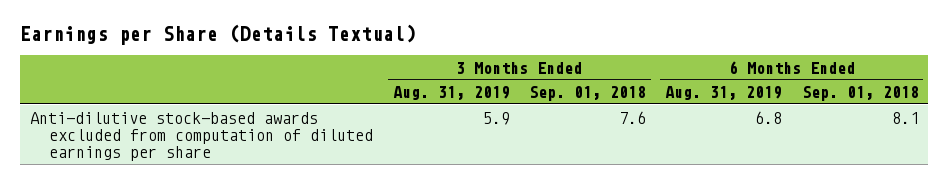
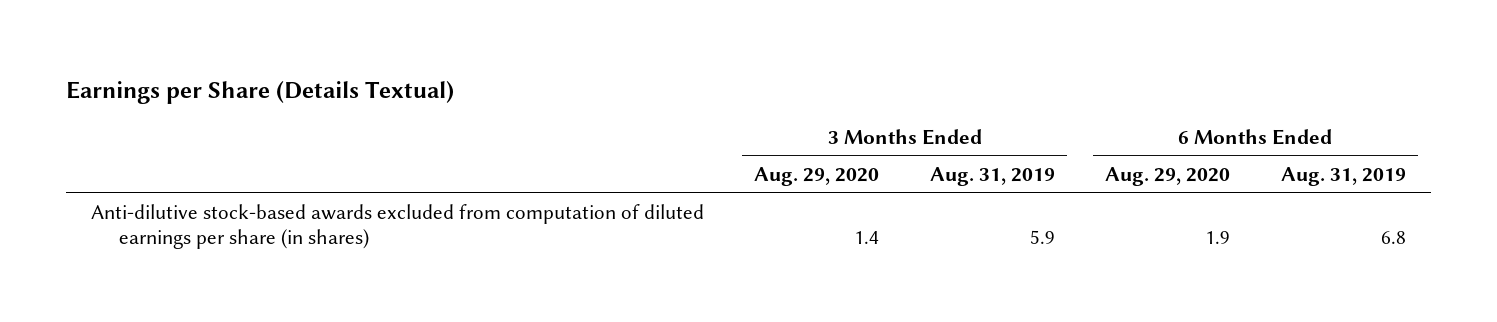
[528,85,646,101] Sep. 01, 2018 -> none
[801,85,919,101] Sep. 01, 2018 -> none
none -> [754,167,880,187] Aug. 29, 2020
none -> [1105,167,1231,187] Aug. 29, 2020
[29,111,374,161] Anti-dilutive stock-based awards excluded from computation of diluted earnings per share -> [90,204,704,249] Anti-dilutive stock-based awards excluded from computation of diluted earnings per share (in shares)

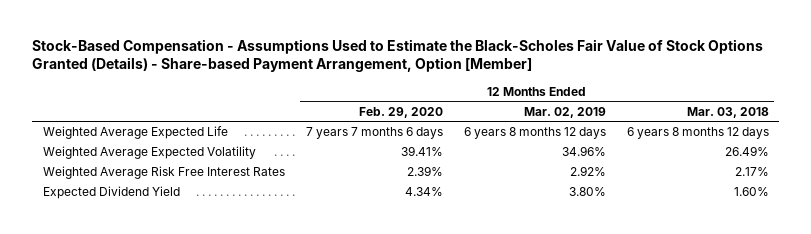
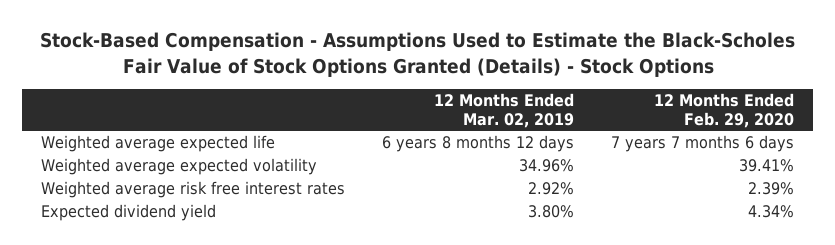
[32,38,764,73] Stock-Based Compensation - Assumptions Used to Estimate the Black-Scholes Fair Value of Stock Options Granted (Details) - Share-based Payment Arrangement, Option [Member] -> [39,32,795,77] Stock-Based Compensation - Assumptions Used to Estimate the Black-Scholes Fair Value of Stock Options Granted (Details) - Stock Options
[686,106,769,118] Mar. 03, 2018 -> none
[42,126,228,140] Weighted Average Expected Life -> [40,135,275,153] Weighted average expected life
[42,146,256,160] Weighted Average Expected Volatility -> [40,158,317,176] Weighted average expected volatility
[42,166,285,180] Weighted Average Risk Free Interest Rates -> [40,181,345,199] Weighted average risk free interest rates
[42,186,180,200] Expected Dividend Yield -> [40,204,216,222] Expected dividend yield

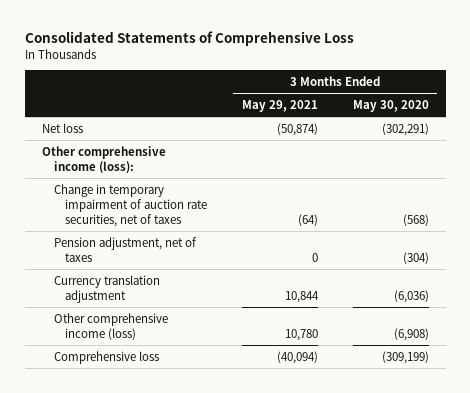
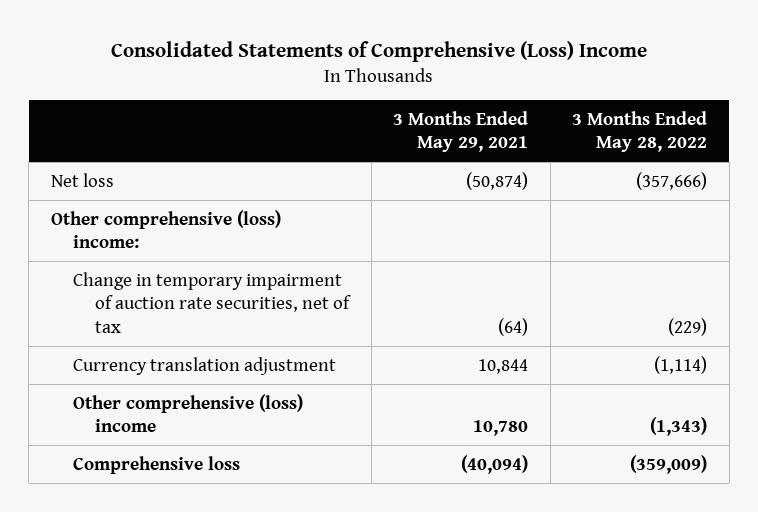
[24,30,354,46] Consolidated Statements of Comprehensive Loss -> [111,41,648,63] Consolidated Statements of Comprehensive (Loss) Income
[352,99,429,112] May 30, 2020 -> none
none -> [572,110,708,153] 3 Months Ended May 28, 2022
[53,236,197,262] Pension adjustment, net of taxes -> none
[41,145,166,173] Other comprehensive income (loss): -> [50,209,281,249] Other comprehensive (loss) income:
[53,183,208,227] Change in temporary impairment of auction rate securities, net of taxes -> [72,271,352,333] Change in temporary impairment of auction rate securities, net of tax
[53,312,168,340] Other comprehensive income (loss) -> [72,393,303,433] Other comprehensive (loss) income

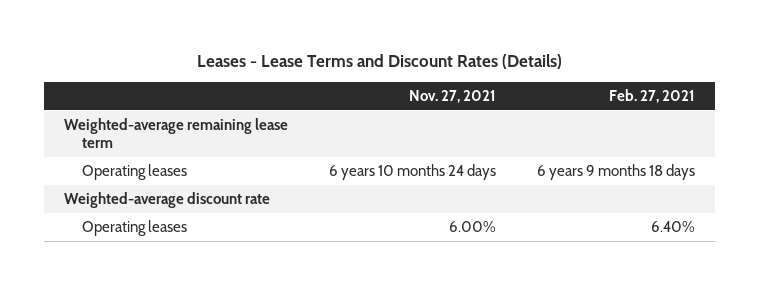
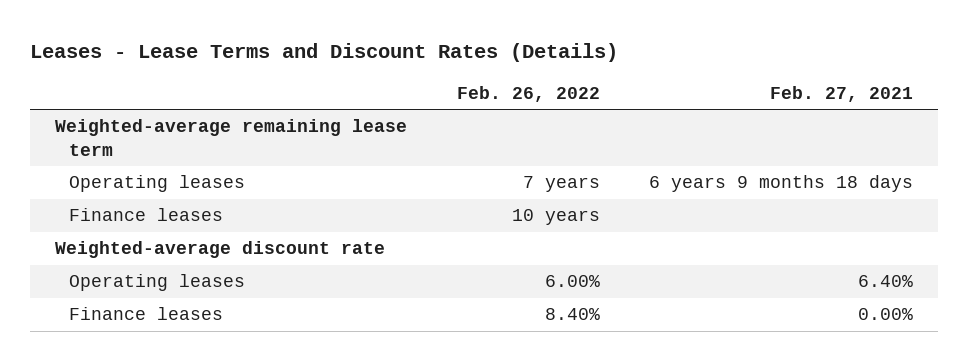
[409,89,497,103] Nov. 27, 2021 -> none
none -> [456,85,600,102] Feb. 26, 2022
none -> [69,208,224,222] Finance leases
none -> [69,307,224,321] Finance leases

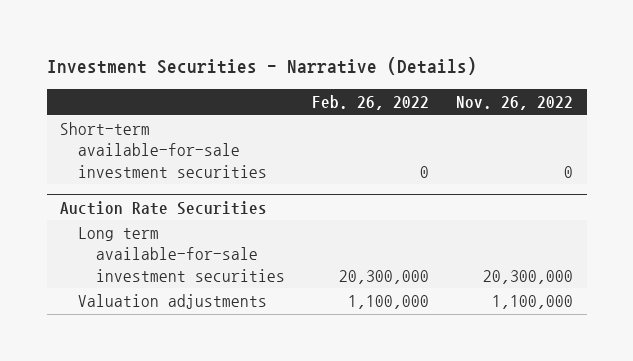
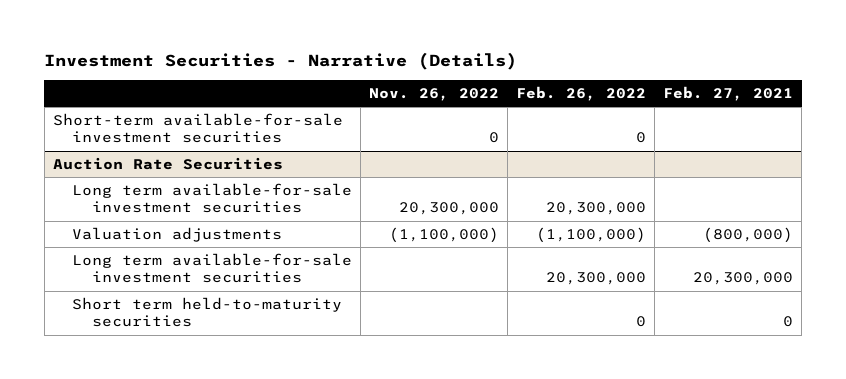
none -> [663,85,794,101] Feb. 27, 2021
[347,295,429,310] 1,100,000 -> [536,227,647,244] (1,100,000)
[492,295,574,310] 1,100,000 -> [389,227,500,244] (1,100,000)
none -> [72,253,353,284] Long term available-for-sale investment securities
none -> [72,297,343,328] Short term held-to-maturity securities

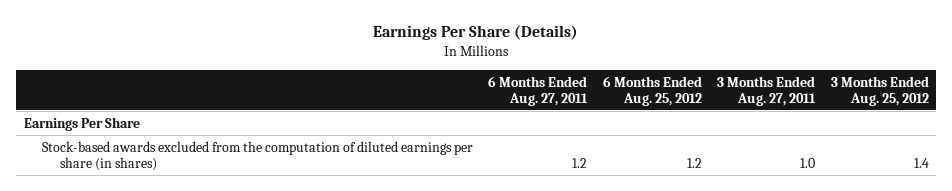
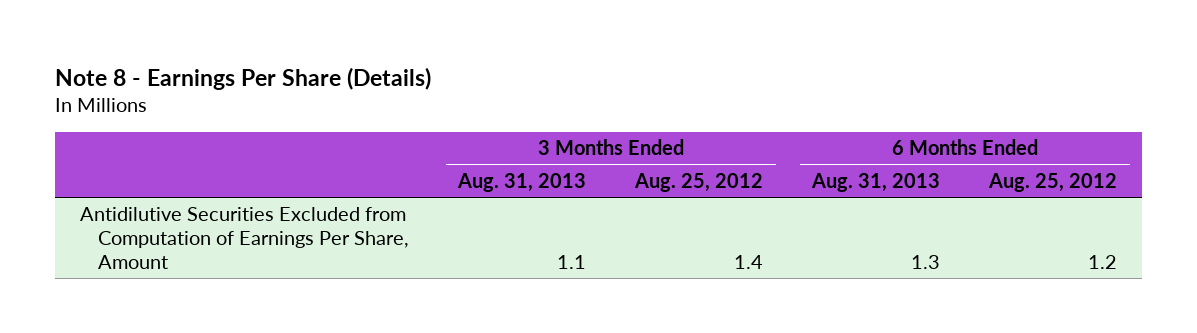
[373,25,579,41] Earnings Per Share (Details) -> [55,66,432,90] Note 8 - Earnings Per Share (Details)
[488,75,589,106] 6 Months Ended Aug. 27, 2011 -> none
[717,75,817,106] 3 Months Ended Aug. 27, 2011 -> none
none -> [457,172,587,192] Aug. 31, 2013
none -> [811,172,941,192] Aug. 31, 2013
[23,116,140,131] Earnings Per Share -> none
[41,140,473,171] Stock-based awards excluded from the computation of diluted earnings per share (in shares) -> [79,207,410,270] Antidilutive Securities Excluded from Computation of Earnings Per Share, Amount

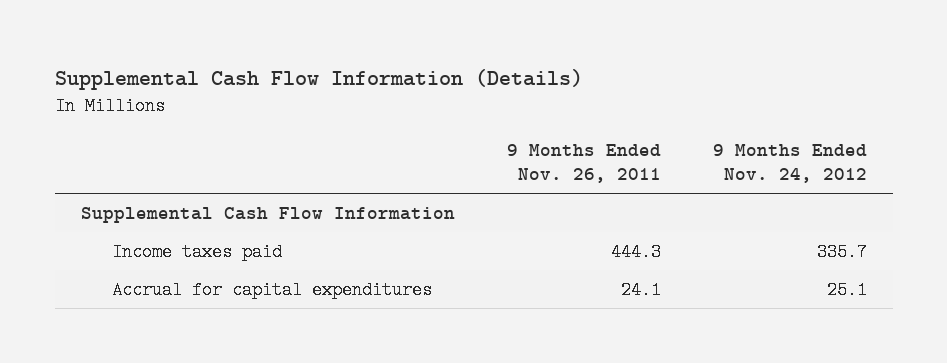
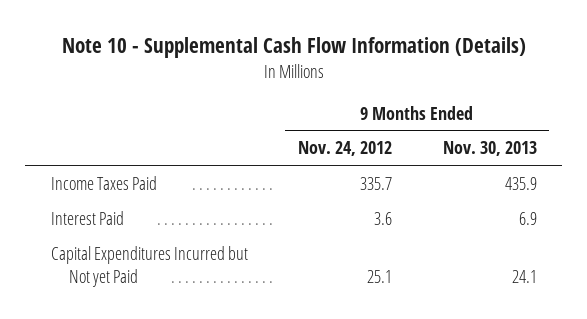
[54,69,583,91] Supplemental Cash Flow Information (Details) -> [61,37,526,59] Note 10 - Supplemental Cash Flow Information (Details)
[506,143,661,184] 9 Months Ended Nov. 26, 2011 -> none
none -> [442,141,537,157] Nov. 30, 2013
[80,207,455,224] Supplemental Cash Flow Information -> none
[111,243,282,262] Income taxes paid -> [50,175,157,190] Income Taxes Paid
none -> [50,210,124,225] Interest Paid
[111,281,432,300] Accrual for capital expenditures -> [50,245,248,288] Capital Expenditures Incurred but Not yet Paid

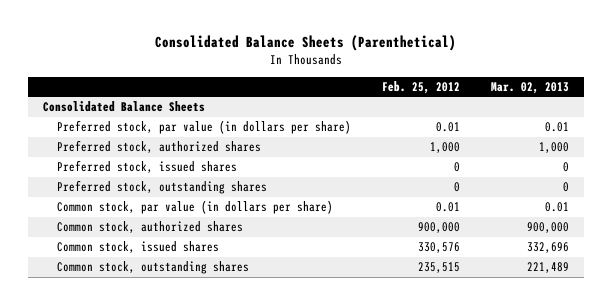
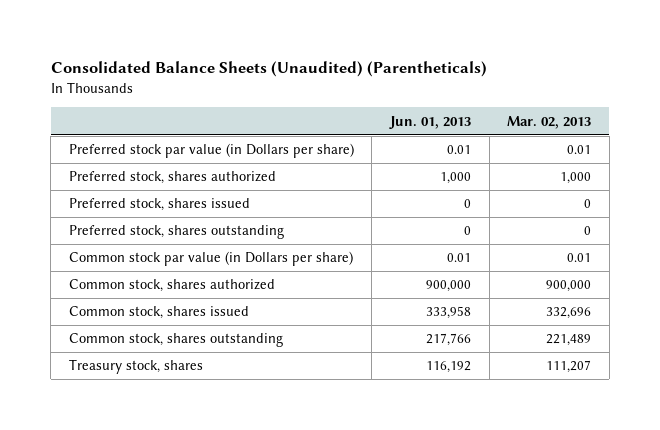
[155,35,457,52] Consolidated Balance Sheets (Parenthetical) -> [50,61,487,78] Consolidated Balance Sheets (Unaudited) (Parentheticals)
[382,80,461,94] Feb. 25, 2012 -> none
none -> [388,115,471,129] Jun. 01, 2013
[43,101,206,113] Consolidated Balance Sheets -> none
[57,120,352,135] Preferred stock, par value (in dollars per share) -> [68,143,354,159] Preferred stock par value (in Dollars per share)
[57,140,262,154] Preferred stock, authorized shares -> [68,171,276,185] Preferred stock, shares authorized
[57,160,238,174] Preferred stock, issued shares -> [68,198,250,212] Preferred stock, shares issued
[57,180,268,195] Preferred stock, outstanding shares -> [68,225,284,240] Preferred stock, shares outstanding
[57,200,334,215] Common stock, par value (in dollars per share) -> [68,251,353,267] Common stock par value (in Dollars per share)
[57,221,244,234] Common stock, authorized shares -> [68,279,275,293] Common stock, shares authorized
[57,241,220,254] Common stock, issued shares -> [68,306,249,320] Common stock, shares issued
[57,261,250,275] Common stock, outstanding shares -> [68,333,283,348] Common stock, shares outstanding
none -> [68,359,203,375] Treasury stock, shares

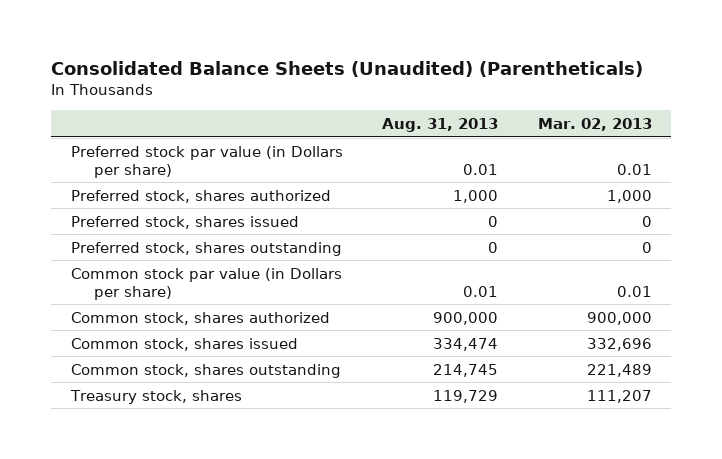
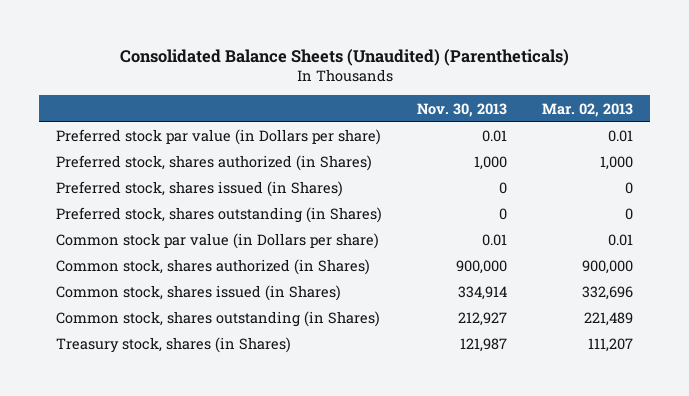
[382,118,499,133] Aug. 31, 2013 -> none
none -> [417,102,508,117] Nov. 30, 2013
[70,189,331,203] Preferred stock, shares authorized -> [56,155,373,172] Preferred stock, shares authorized (in Shares)
[70,215,299,229] Preferred stock, shares issued -> [56,181,344,198] Preferred stock, shares issued (in Shares)
[70,241,342,256] Preferred stock, shares outstanding -> [56,207,383,224] Preferred stock, shares outstanding (in Shares)
[70,311,330,325] Common stock, shares authorized -> [56,259,371,276] Common stock, shares authorized (in Shares)
[70,337,298,351] Common stock, shares issued -> [56,285,342,302] Common stock, shares issued (in Shares)
[70,363,341,378] Common stock, shares outstanding -> [56,311,381,328] Common stock, shares outstanding (in Shares)
[69,389,242,404] Treasury stock, shares -> [56,337,292,354] Treasury stock, shares (in Shares)

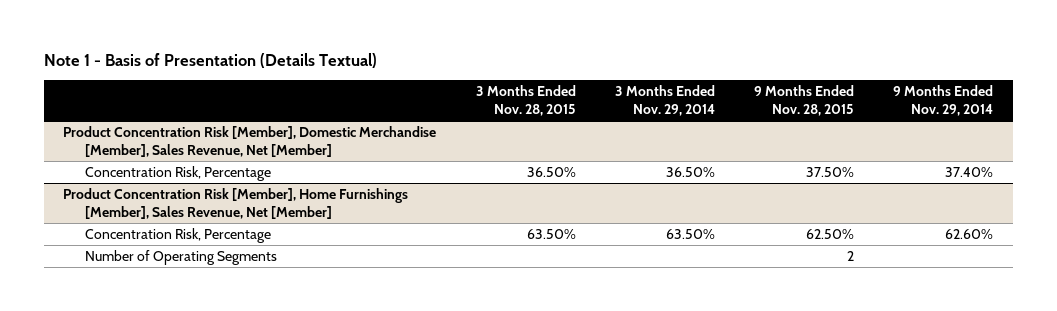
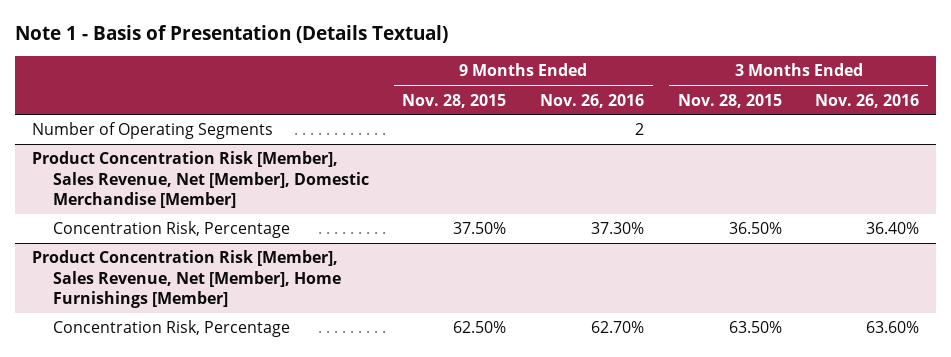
[614,85,715,117] 3 Months Ended Nov. 29, 2014 -> none
[893,85,994,117] 9 Months Ended Nov. 29, 2014 -> none
none -> [540,93,645,108] Nov. 26, 2016
none -> [815,93,920,108] Nov. 26, 2016
none -> [31,122,273,140] Number of Operating Segments
[63,126,437,157] Product Concentration Risk [Member], Domestic Merchandise [Member], Sales Revenue, Net [Member] -> [31,151,369,208] Product Concentration Risk [Member], Sales Revenue, Net [Member], Domestic Merchandise [Member]
[63,188,409,219] Product Concentration Risk [Member], Home Furnishings [Member], Sales Revenue, Net [Member] -> [31,250,341,308] Product Concentration Risk [Member], Sales Revenue, Net [Member], Home Furnishings [Member]
[84,250,277,266] Number of Operating Segments -> none

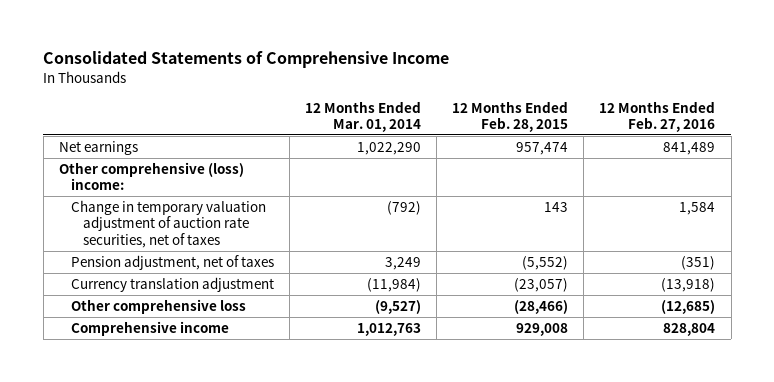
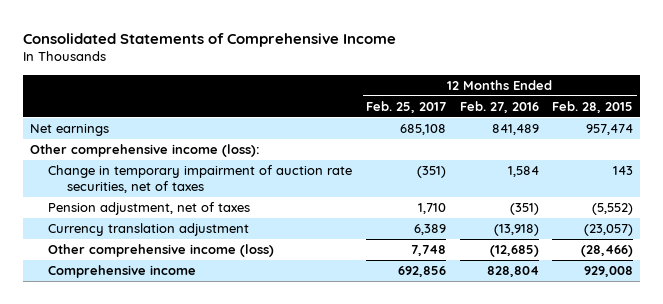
[305,100,422,133] 12 Months Ended Mar. 01, 2014 -> none
none -> [365,100,446,113] Feb. 25, 2017
[58,161,244,191] Other comprehensive (loss) income: -> [29,144,260,158] Other comprehensive income (loss):
[70,199,266,248] Change in temporary valuation adjustment of auction rate securities, net of taxes -> [48,165,353,194] Change in temporary impairment of auction rate securities, net of taxes
[70,298,246,314] Other comprehensive loss -> [48,244,275,258] Other comprehensive income (loss)

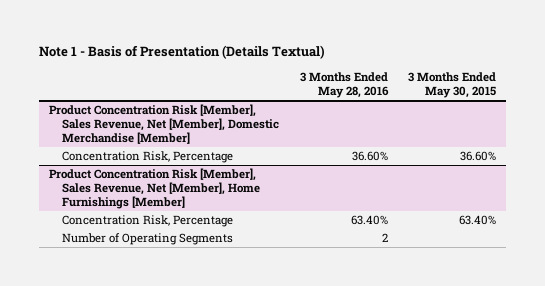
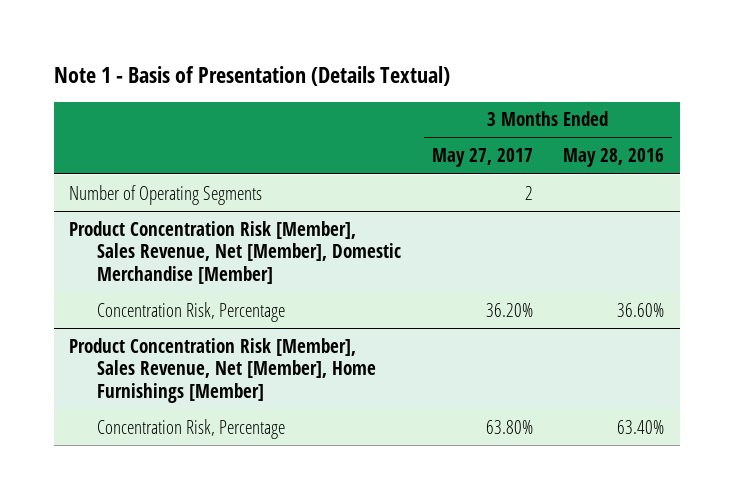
[408,72,497,99] 3 Months Ended May 30, 2015 -> none
none -> [431,148,533,168] May 27, 2017
none -> [69,184,263,205] Number of Operating Segments
[62,233,234,246] Number of Operating Segments -> none

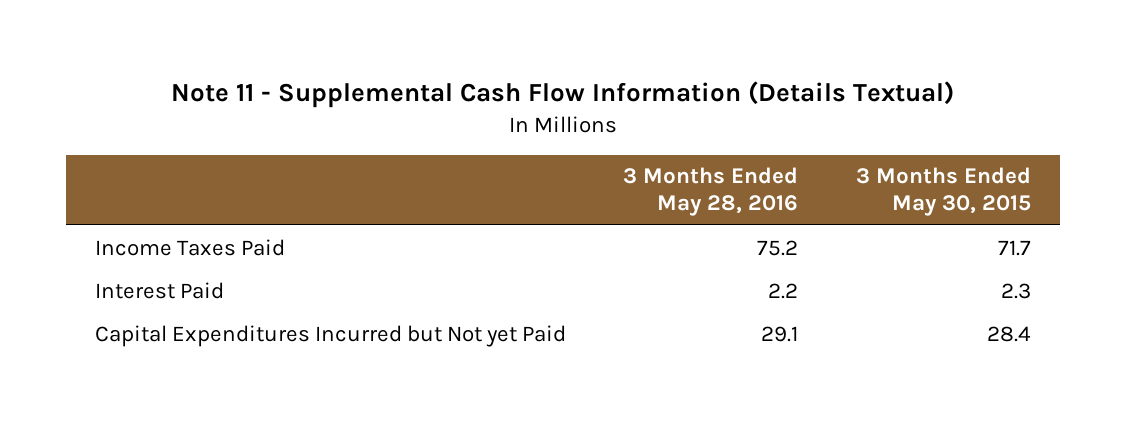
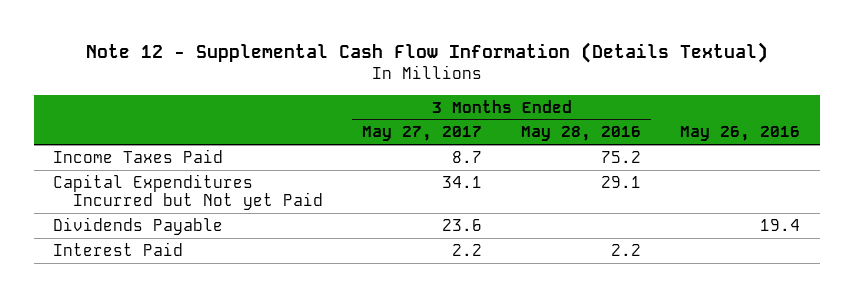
[170,81,954,109] Note 11 - Supplemental Cash Flow Information (Details Textual) -> [85,42,768,64] Note 12 - Supplemental Cash Flow Information (Details Textual)
[855,167,1031,217] 3 Months Ended May 30, 2015 -> none
none -> [362,126,483,142] May 27, 2017
none -> [680,126,801,142] May 26, 2016
none -> [53,216,224,235] Dividends Payable
[94,281,224,299] Interest Paid -> [53,241,184,256] Interest Paid

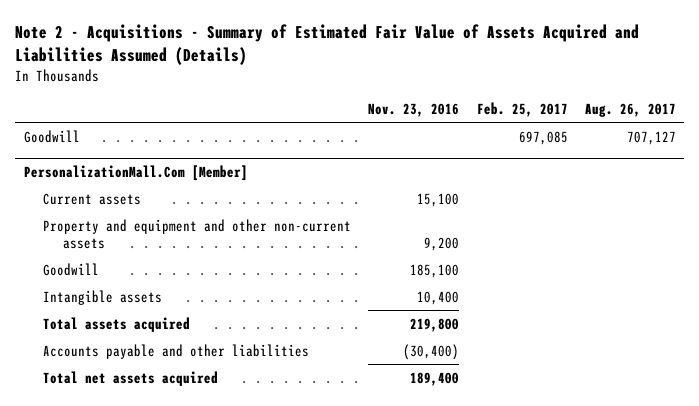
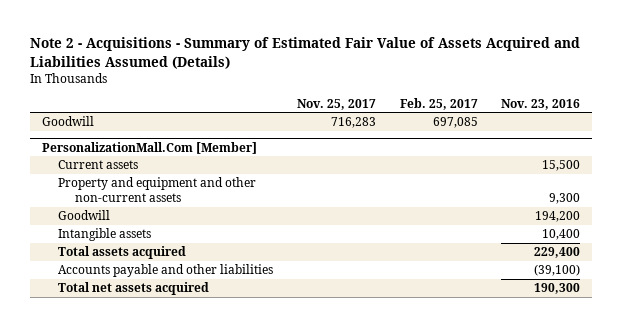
[584,102,676,117] Aug. 26, 2017 -> none
none -> [296,98,376,110] Nov. 25, 2017
[417,192,460,207] 15,100 -> [542,160,581,172] 15,500
[424,236,460,251] 9,200 -> [549,192,581,204] 9,300
[410,263,460,278] 185,100 -> [535,211,581,223] 194,200
[410,317,460,332] 219,800 -> [534,247,581,259] 229,400
[403,343,460,360] (30,400) -> [534,264,581,277] (39,100)
[410,371,460,386] 189,400 -> [534,283,581,295] 190,300

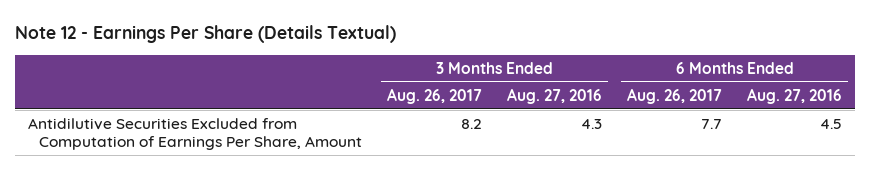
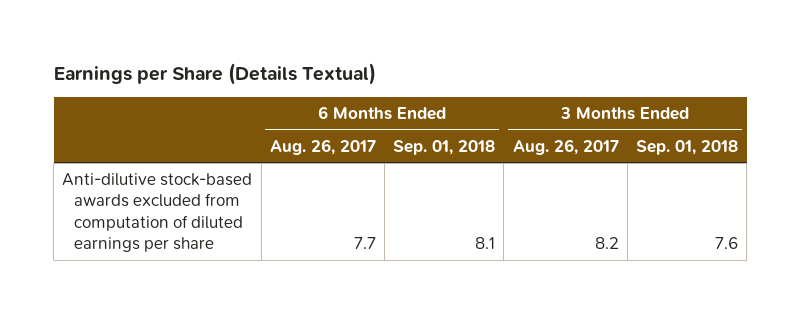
[15,25,397,44] Note 12 - Earnings Per Share (Details Textual) -> [53,63,376,86] Earnings per Share (Details Textual)
[507,87,603,104] Aug. 27, 2016 -> none
[747,87,843,104] Aug. 27, 2016 -> none
none -> [393,139,496,155] Sep. 01, 2018
none -> [635,139,738,155] Sep. 01, 2018
[27,118,363,151] Antidilutive Securities Excluded from Computation of Earnings Per Share, Amount -> [62,173,253,253] Anti-dilutive stock-based awards excluded from computation of diluted earnings per share

